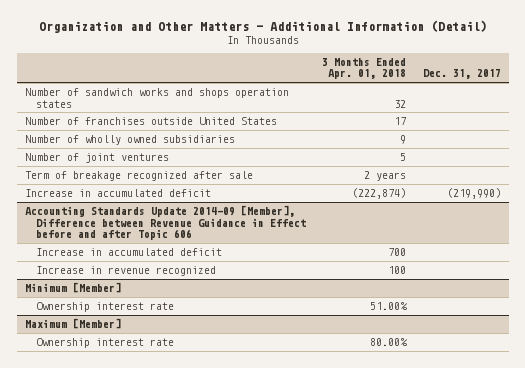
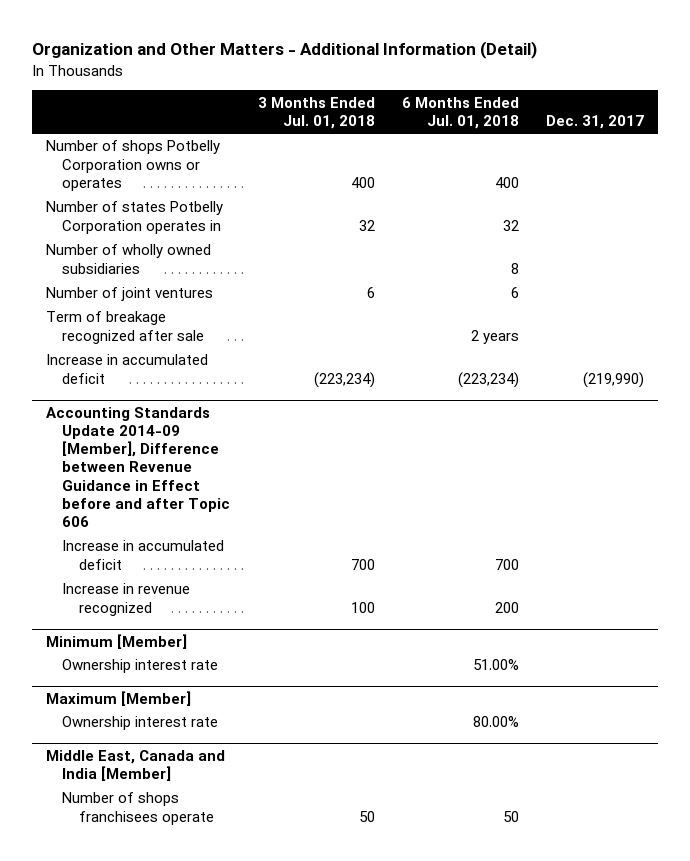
[322,58,407,80] 3 Months Ended Apr. 01, 2018 -> none
none -> [257,96,375,130] 3 Months Ended Jul. 01, 2018
none -> [401,96,519,130] 6 Months Ended Jul. 01, 2018
[24,117,277,126] Number of franchises outside United States -> none
none -> [45,140,220,191] Number of shops Potbelly Corporation owns or operates
[24,88,289,108] Number of sandwich works and shops operation states -> [45,201,223,234] Number of states Potbelly Corporation operates in
none -> [45,749,225,781] Middle East, Canada and India [Member]
none -> [62,792,214,825] Number of shops franchisees operate

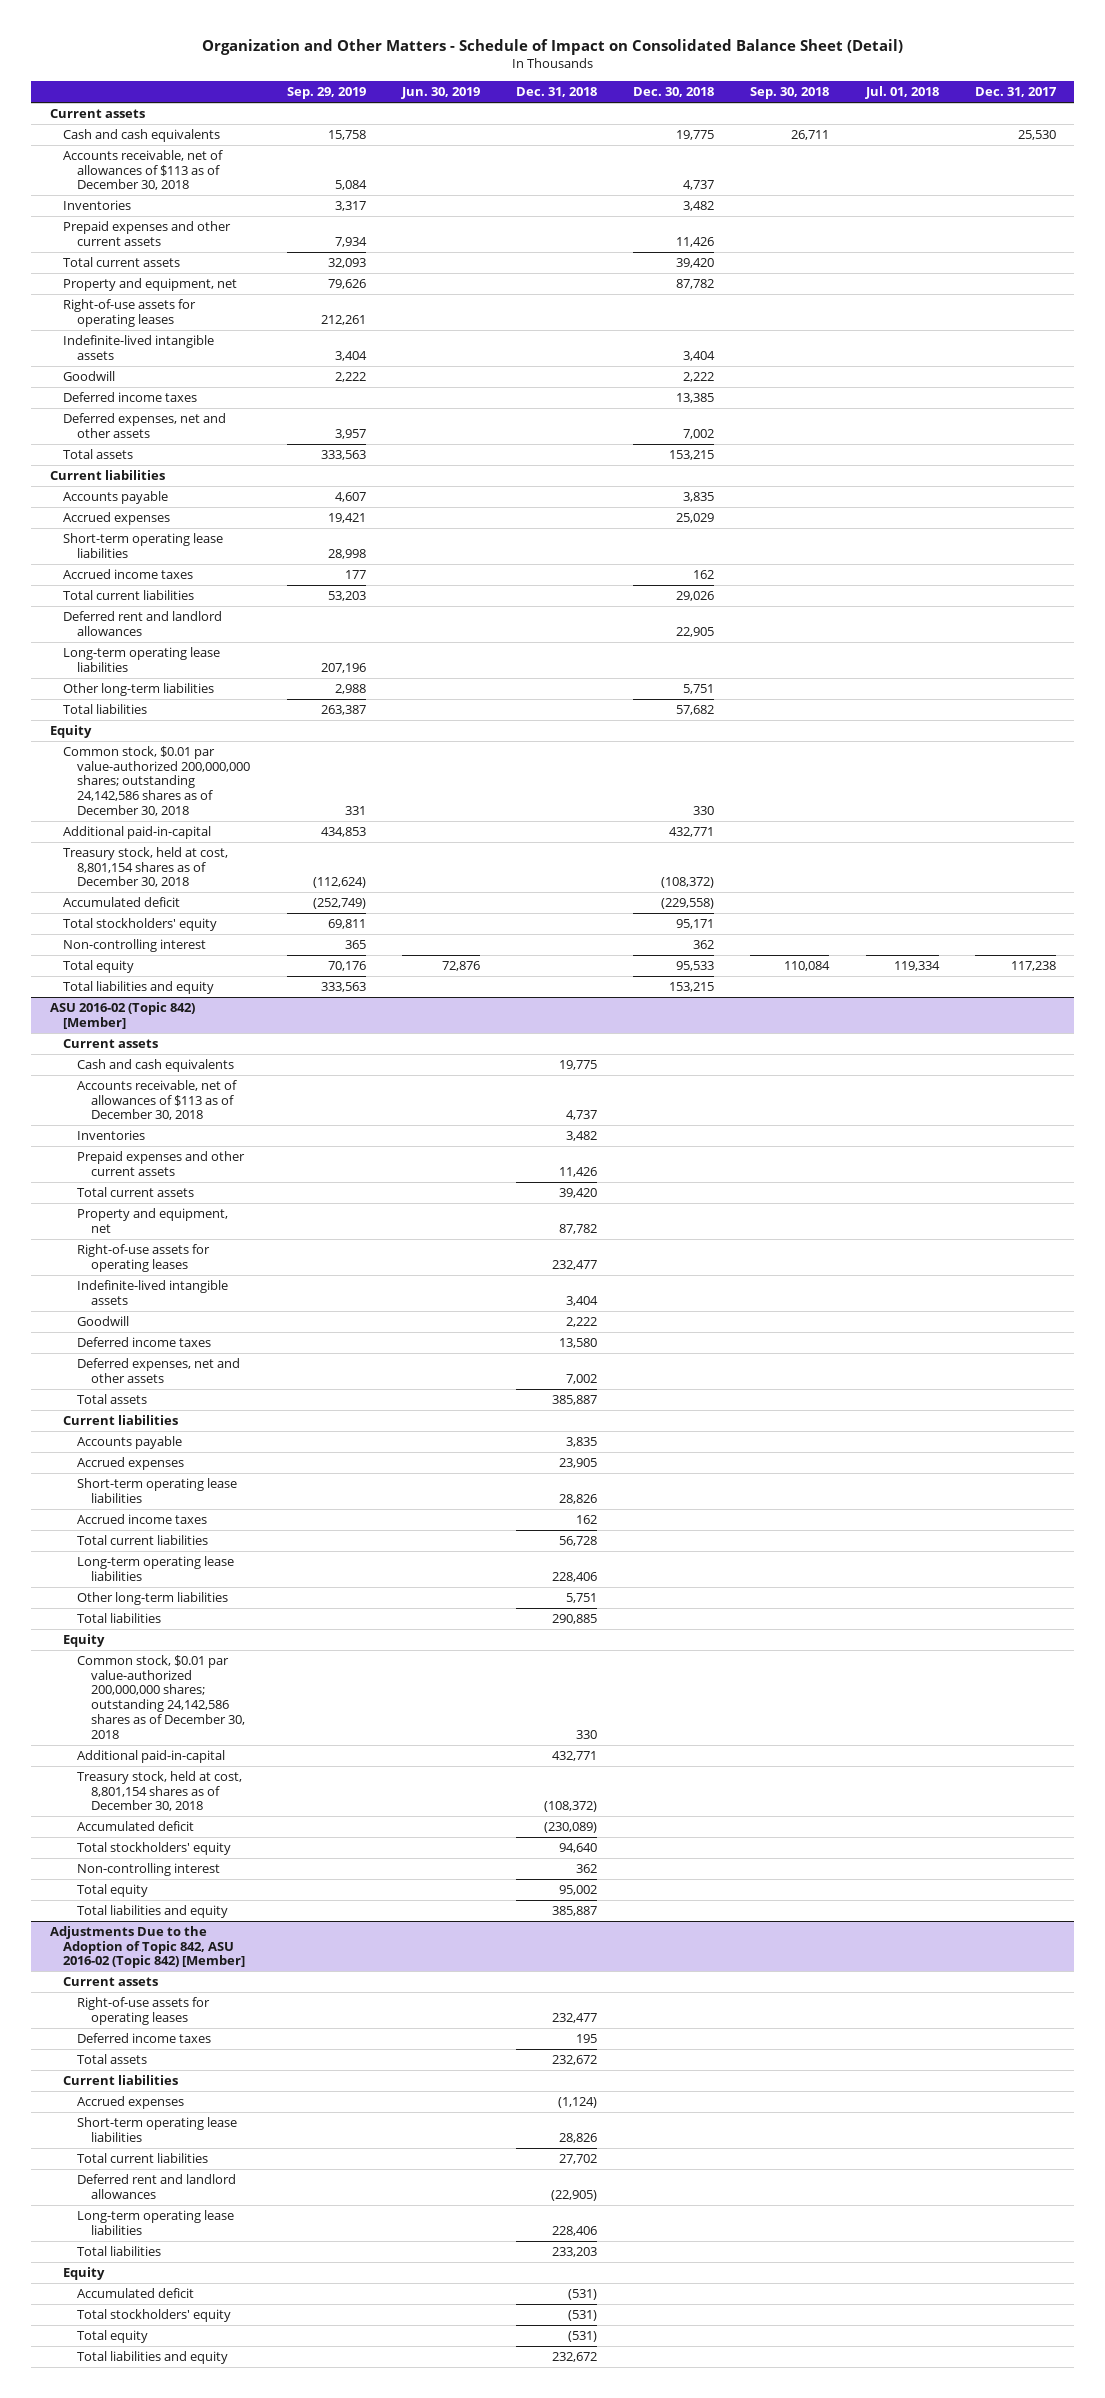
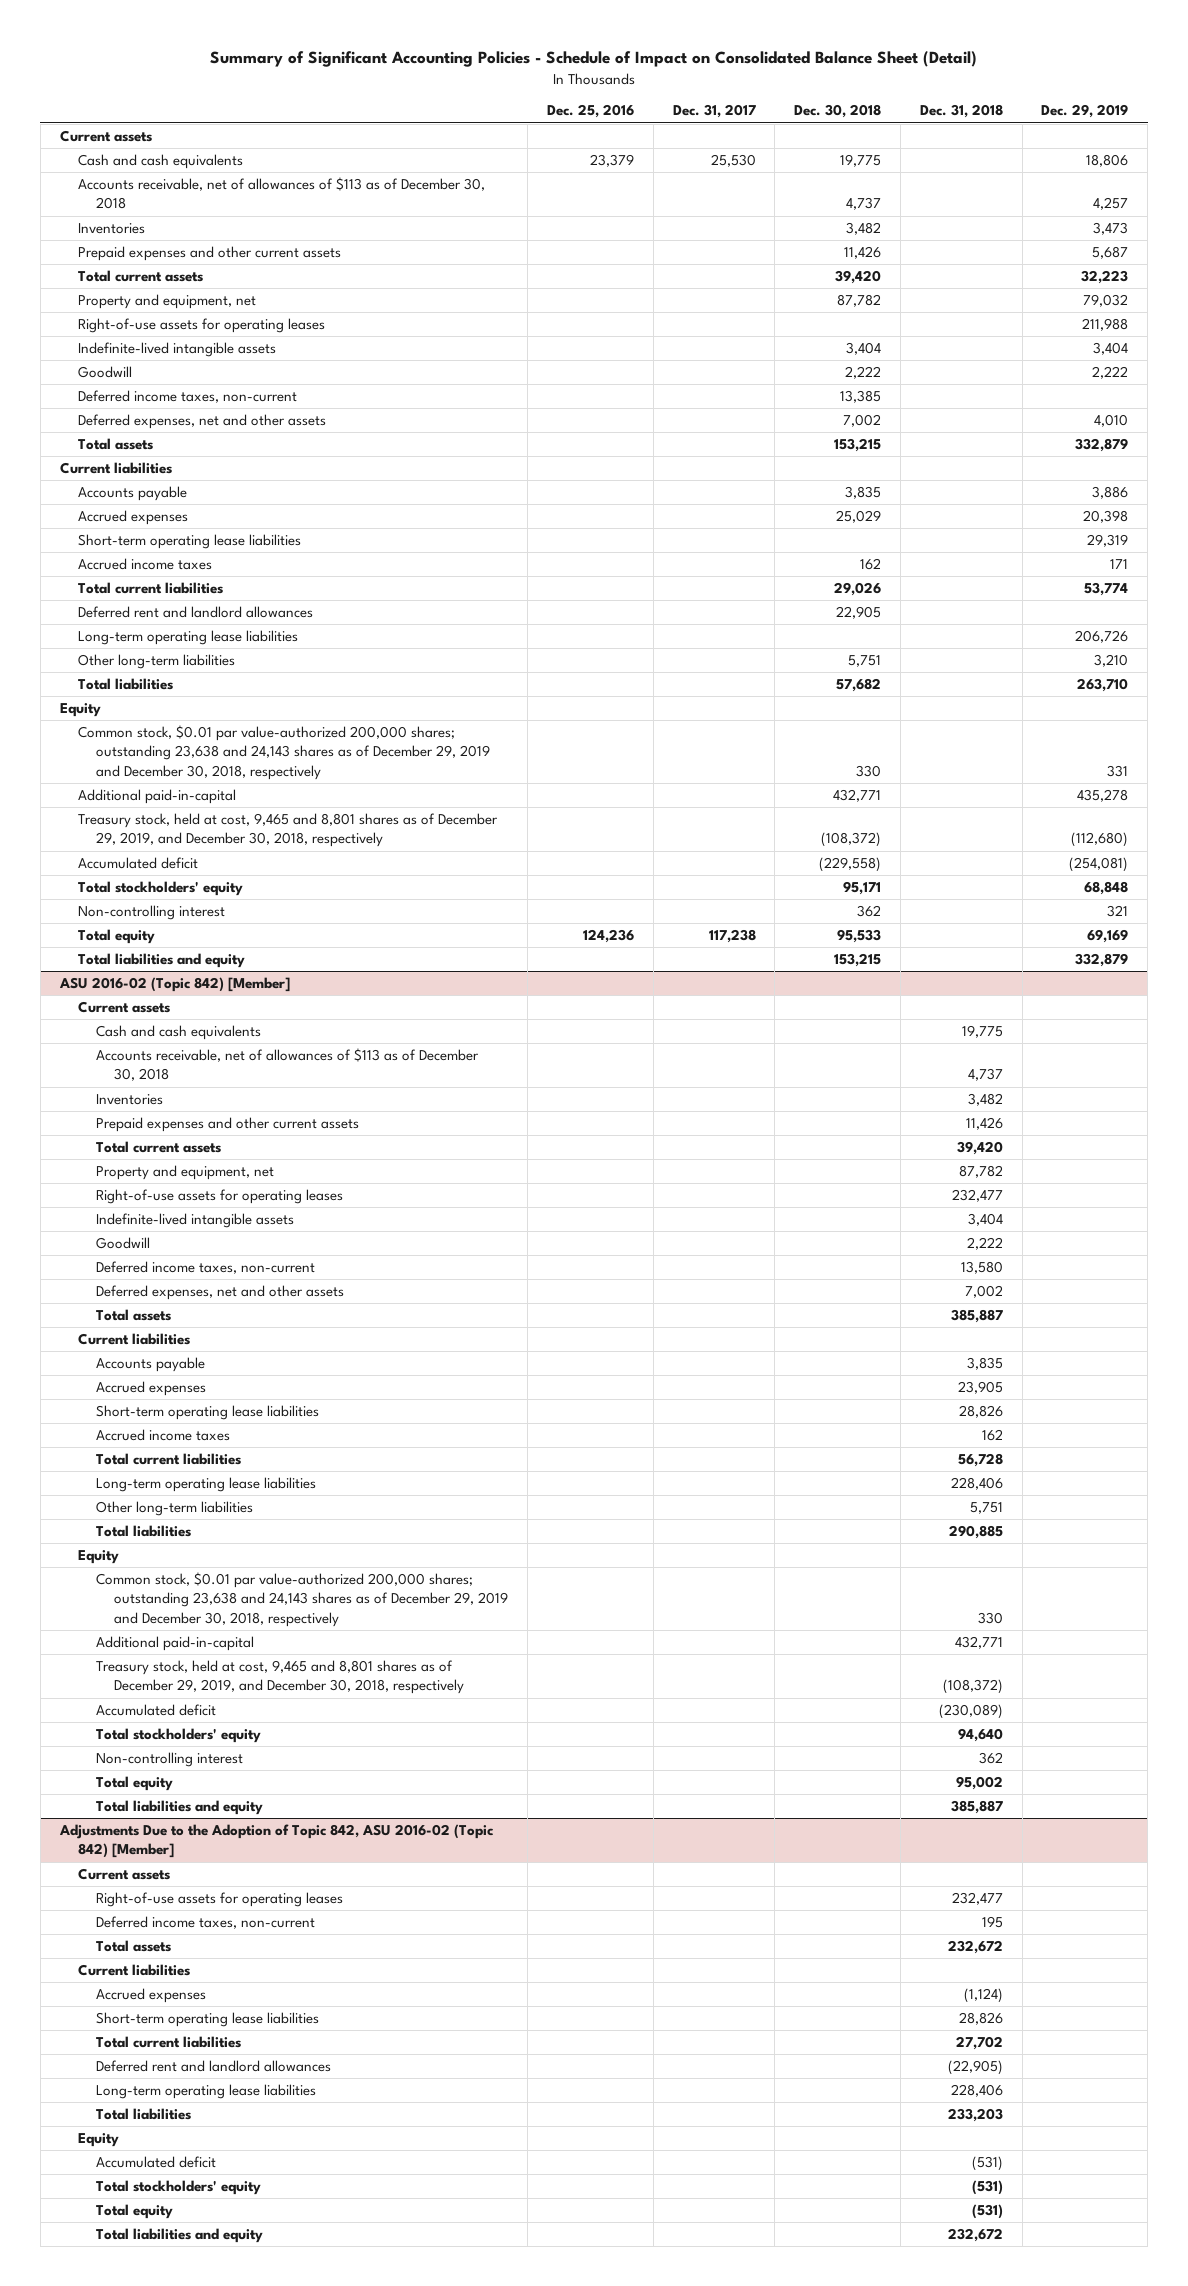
[201,39,903,56] Organization and Other Matters - Schedule of Impact on Consolidated Balance Sheet (Detail) -> [210,51,978,68] Summary of Significant Accounting Policies - Schedule of Impact on Consolidated Balance Sheet (Detail)
[286,87,366,100] Sep. 29, 2019 -> none
[400,87,480,100] Jun. 30, 2019 -> none
[750,87,830,100] Sep. 30, 2018 -> none
[864,86,939,100] Jul. 01, 2018 -> none
none -> [546,104,634,119] Dec. 25, 2016
none -> [1041,104,1129,119] Dec. 29, 2019
[63,392,198,403] Deferred income taxes -> [77,390,297,404] Deferred income taxes, non-current
[63,746,251,816] Common stock, $0.01 par value-authorized 200,000,000 shares; outstanding 24,142,586 shares as of December 30, 2018 -> [77,725,491,780] Common stock, $0.01 par value-authorized 200,000 shares; outstanding 23,638 and 24,143 shares as of December 29, 2019 and December 30, 2018, respectively
[63,847,229,888] Treasury stock, held at cost, 8,801,154 shares as of December 30, 2018 -> [77,813,498,848] Treasury stock, held at cost, 9,465 and 8,801 shares as of December 29, 2019, and December 30, 2018, respectively
[77,1337,212,1348] Deferred income taxes -> [96,1261,316,1275] Deferred income taxes, non-current
[77,1655,246,1739] Common stock, $0.01 par value-authorized 200,000,000 shares; outstanding 24,142,586 shares as of December 30, 2018 -> [96,1572,509,1627] Common stock, $0.01 par value-authorized 200,000 shares; outstanding 23,638 and 24,143 shares as of December 29, 2019 and December 30, 2018, respectively
[77,1771,243,1812] Treasury stock, held at cost, 8,801,154 shares as of December 30, 2018 -> [96,1660,465,1695] Treasury stock, held at cost, 9,465 and 8,801 shares as of December 29, 2019, and December 30, 2018, respectively
[77,2033,212,2044] Deferred income taxes -> [96,1916,316,1930] Deferred income taxes, non-current

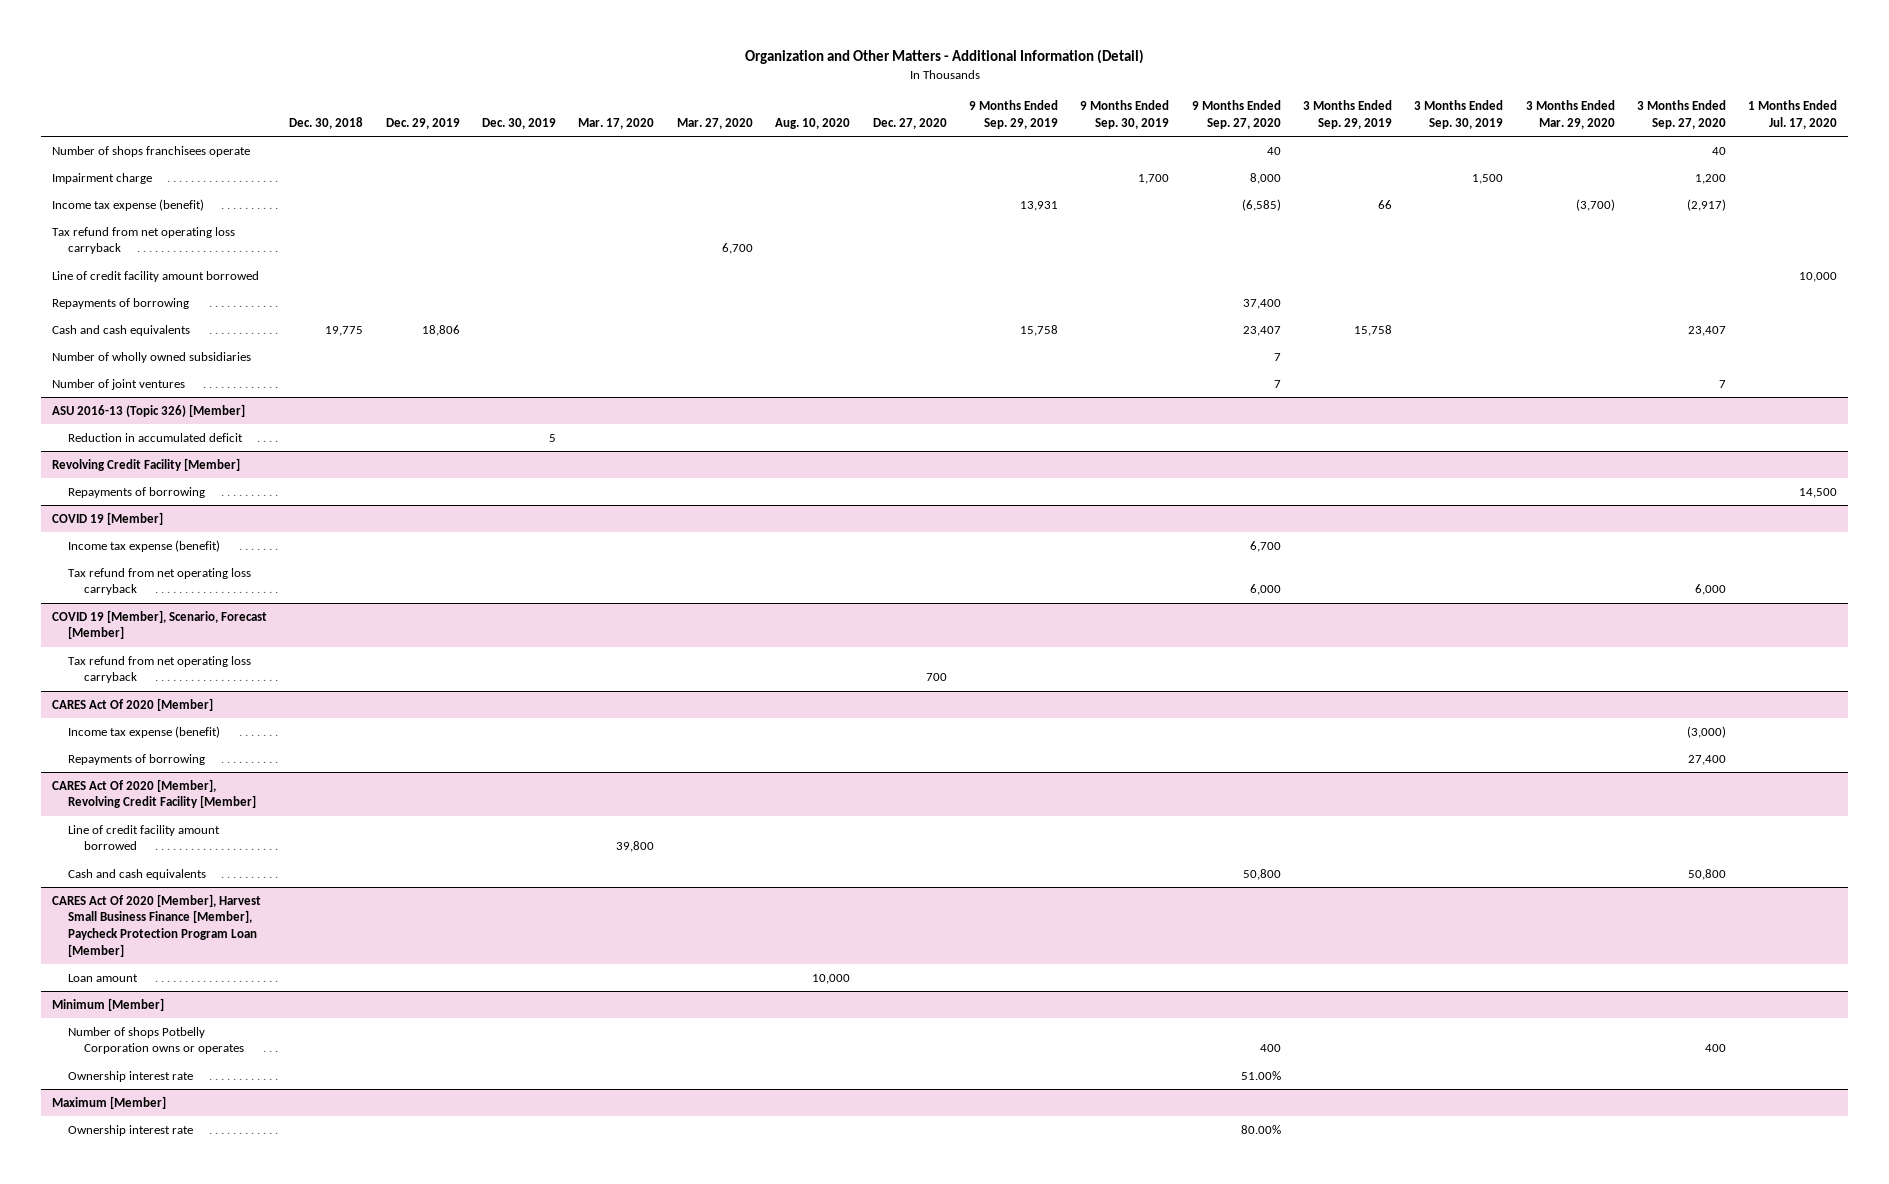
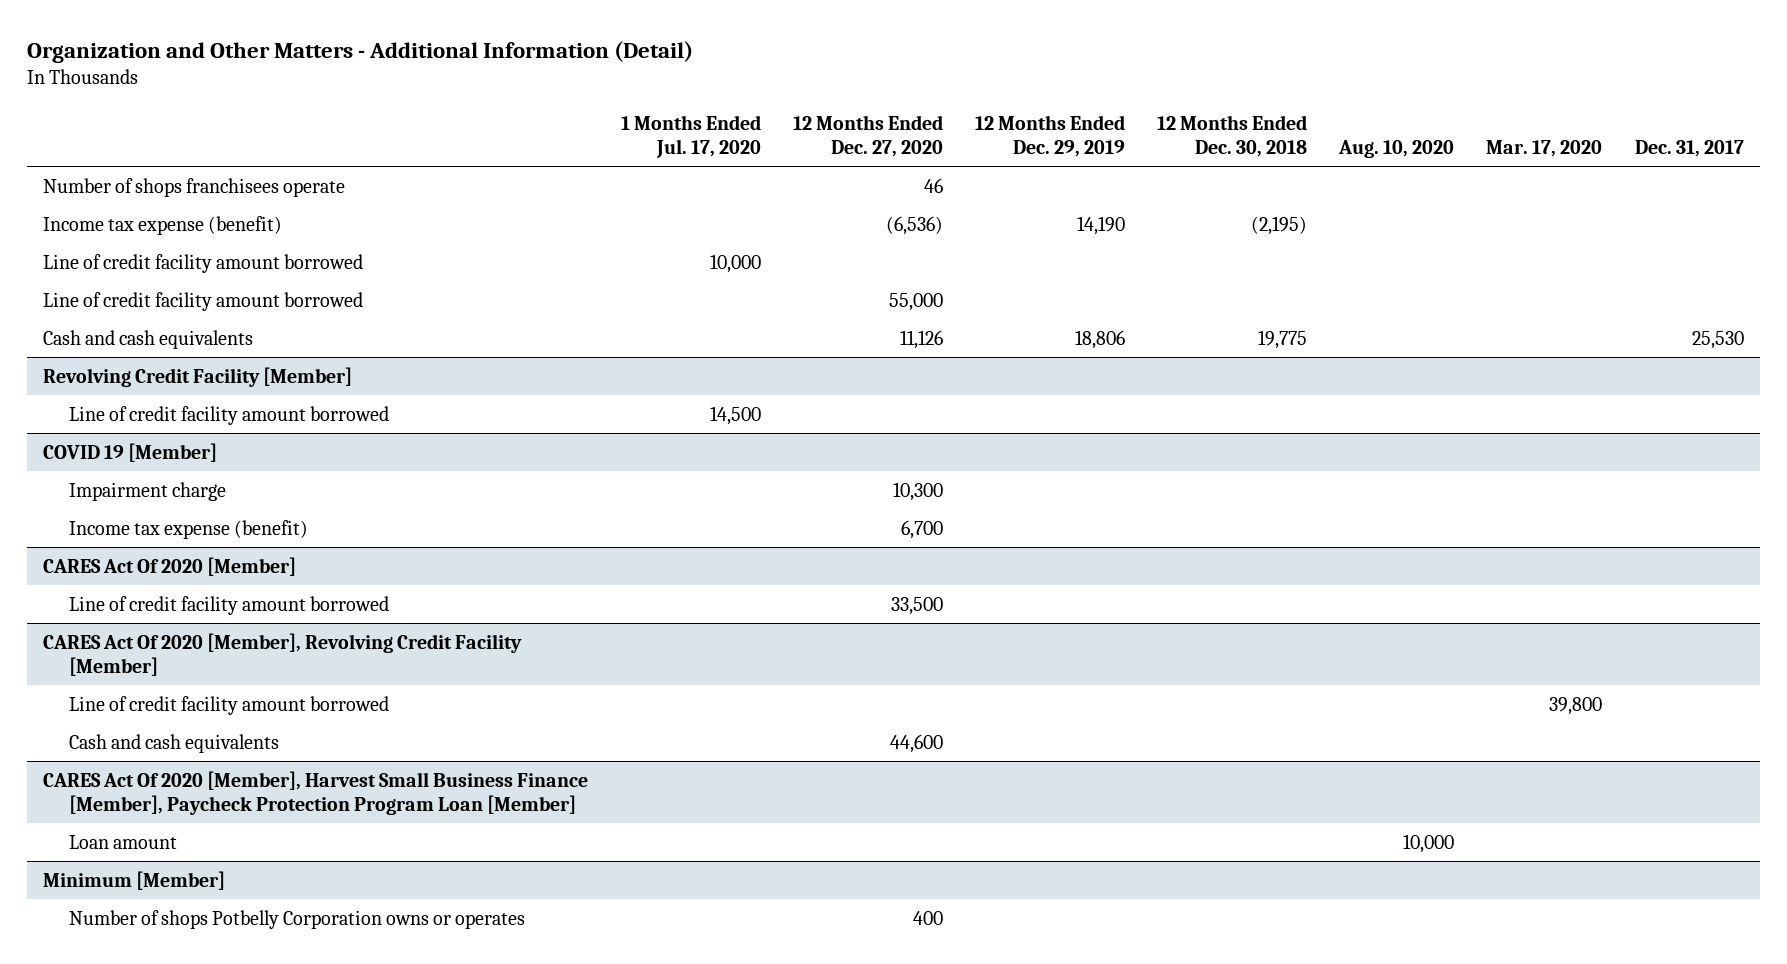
[289,116,364,129] Dec. 30, 2018 -> none
[385,117,460,129] Dec. 29, 2019 -> none
[482,117,557,129] Dec. 30, 2019 -> none
[676,117,753,129] Mar. 27, 2020 -> none
[872,117,947,129] Dec. 27, 2020 -> none
[968,100,1058,129] 9 Months Ended Sep. 29, 2019 -> none
[1080,100,1170,129] 9 Months Ended Sep. 30, 2019 -> none
[1191,100,1281,129] 9 Months Ended Sep. 27, 2020 -> none
[1302,100,1392,129] 3 Months Ended Sep. 29, 2019 -> none
[1414,100,1504,129] 3 Months Ended Sep. 30, 2019 -> none
[1525,100,1615,129] 3 Months Ended Mar. 29, 2020 -> none
[1636,100,1726,129] 3 Months Ended Sep. 27, 2020 -> none
none -> [792,114,943,157] 12 Months Ended Dec. 27, 2020
none -> [974,114,1125,157] 12 Months Ended Dec. 29, 2019
none -> [1157,114,1308,157] 12 Months Ended Dec. 30, 2018
none -> [1634,139,1744,157] Dec. 31, 2017
[52,172,153,184] Impairment charge -> none
[52,226,236,255] Tax refund from net operating loss carryback -> none
[52,297,190,309] Repayments of borrowing -> [43,291,364,311] Line of credit facility amount borrowed
[52,351,252,363] Number of wholly owned subsidiaries -> none
[52,378,186,390] Number of joint ventures -> none
[52,403,246,417] ASU 2016-13 (Topic 326) [Member] -> none
[67,432,243,442] Reduction in accumulated deficit -> none
[67,486,205,498] Repayments of borrowing -> [68,405,389,425] Line of credit facility amount borrowed
none -> [68,481,226,501] Impairment charge
[67,567,251,596] Tax refund from net operating loss carryback -> none
[52,609,268,640] COVID 19 [Member], Scenario, Forecast [Member] -> none
[67,655,251,684] Tax refund from net operating loss carryback -> none
[67,725,220,738] Income tax expense (benefit) -> none
[67,753,205,765] Repayments of borrowing -> [68,595,389,615] Line of credit facility amount borrowed
[67,1070,193,1082] Ownership interest rate -> none
[52,1095,167,1109] Maximum [Member] -> none
[67,1124,193,1136] Ownership interest rate -> none

